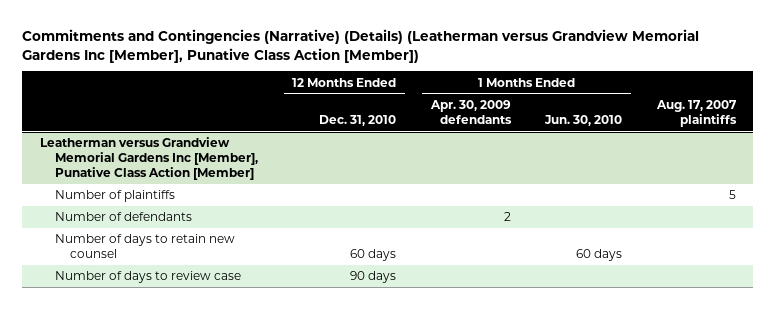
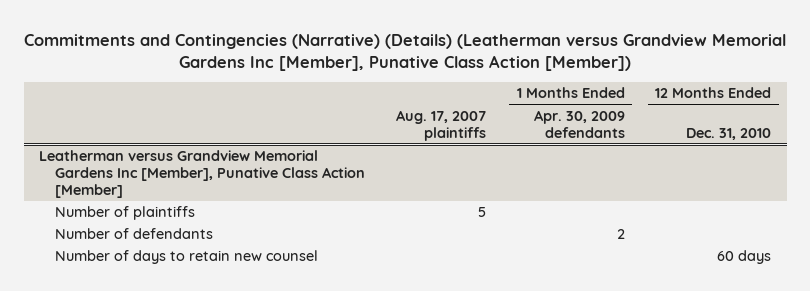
[544,115,623,127] Jun. 30, 2010 -> none
[54,271,241,284] Number of days to review case -> none

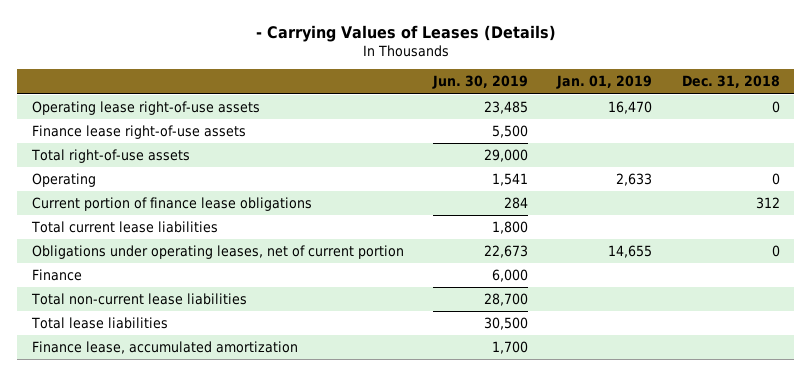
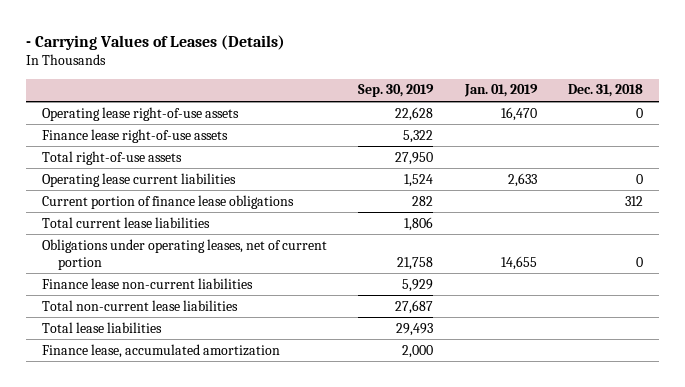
[431,75,528,90] Jun. 30, 2019 -> none
none -> [358,84,435,98] Sep. 30, 2019
[31,173,96,188] Operating -> [41,172,236,187] Operating lease current liabilities
[31,269,82,282] Finance -> [41,277,253,289] Finance lease non-current liabilities

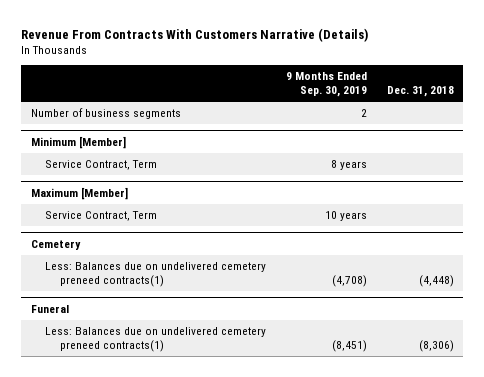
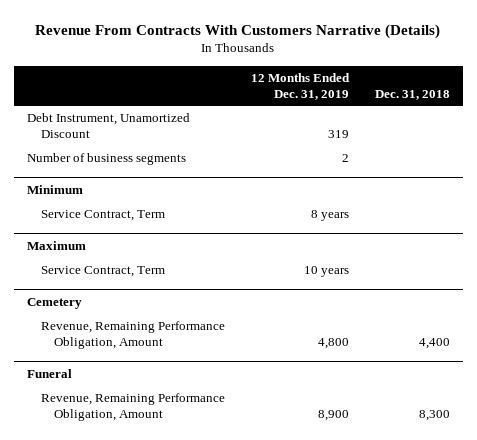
[286,72,368,98] 9 Months Ended Sep. 30, 2019 -> none
none -> [250,72,350,100] 12 Months Ended Dec. 31, 2019
none -> [27,113,191,138] Debt Instrument, Unamortized Discount
[30,136,126,150] Minimum [Member] -> [27,185,84,195] Minimum
[30,187,128,201] Maximum [Member] -> [27,241,87,251] Maximum
[45,262,267,288] Less: Balances due on undelivered cemetery preneed contracts(1) -> none
none -> [40,321,225,349] Revenue, Remaining Performance Obligation, Amount
[45,327,267,353] Less: Balances due on undelivered cemetery preneed contracts(1) -> none
none -> [40,393,225,421] Revenue, Remaining Performance Obligation, Amount

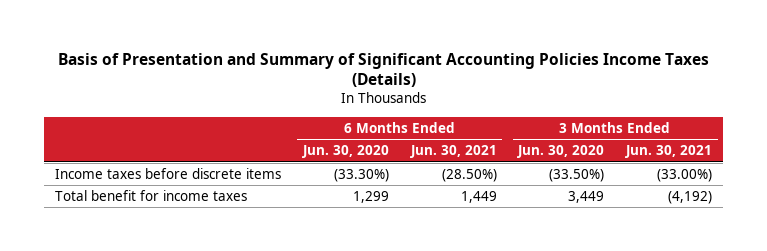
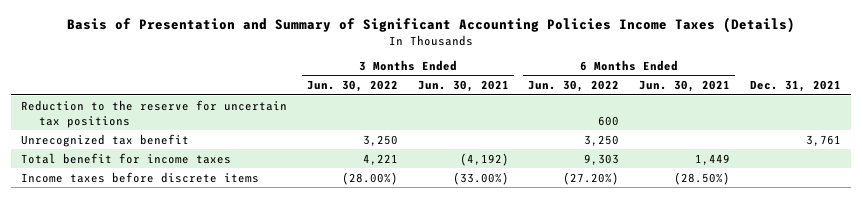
[301,145,389,159] Jun. 30, 2020 -> none
[517,145,605,159] Jun. 30, 2020 -> none
none -> [306,80,398,93] Jun. 30, 2022
none -> [528,80,620,93] Jun. 30, 2022
none -> [750,80,842,93] Dec. 31, 2021
none -> [20,99,287,128] Reduction to the reserve for uncertain tax positions
none -> [20,133,189,147] Unrecognized tax benefit
[55,168,282,180] Income taxes before discrete items -> [20,171,259,183] Income taxes before discrete items

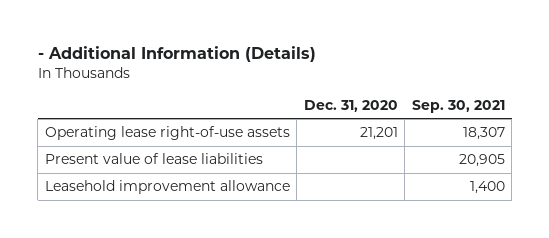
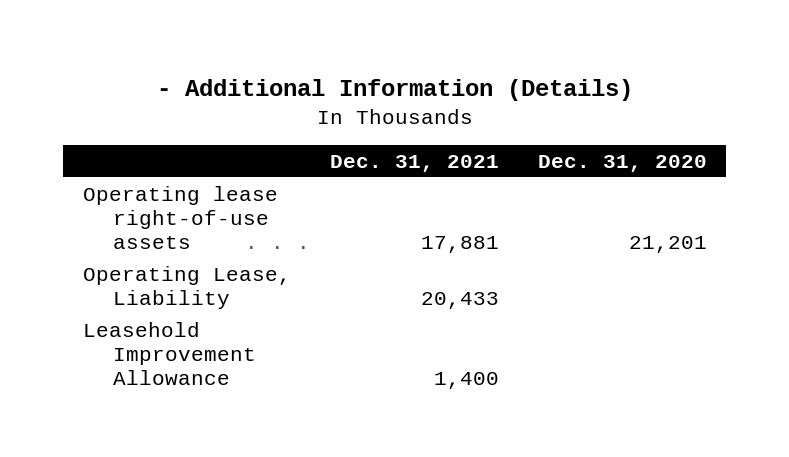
[411,99,505,113] Sep. 30, 2021 -> none
none -> [329,154,499,172] Dec. 31, 2021
[44,153,263,165] Present value of lease liabilities -> [82,265,291,309] Operating Lease, Liability
[44,180,290,195] Leasehold improvement allowance -> [82,321,256,386] Leasehold Improvement Allowance

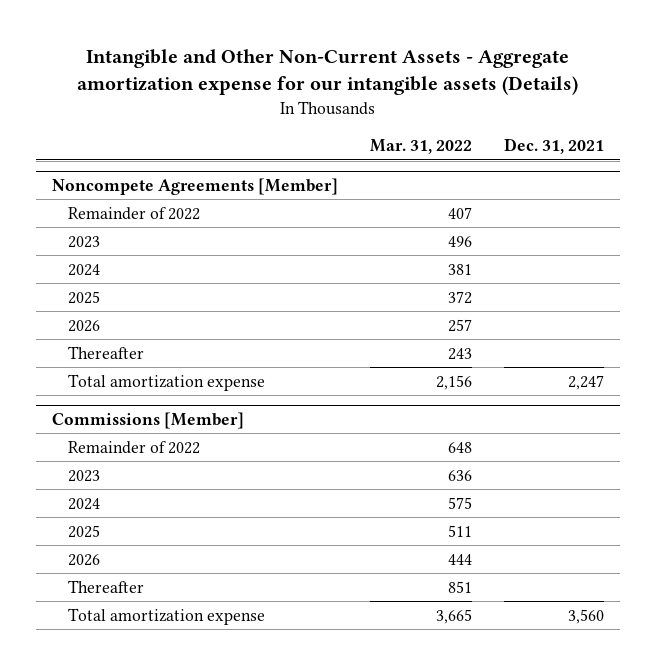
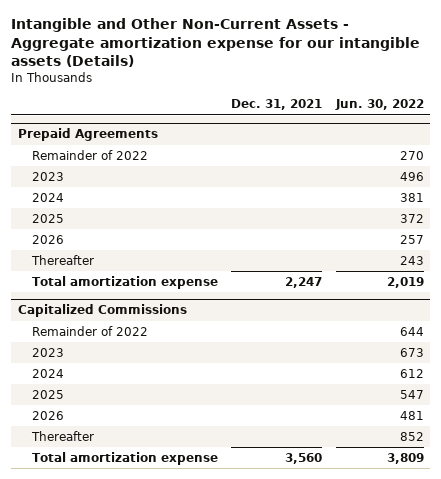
[369,139,472,155] Mar. 31, 2022 -> none
none -> [334,99,424,111] Jun. 30, 2022
[52,177,339,195] Noncompete Agreements [Member] -> [17,128,158,142] Prepaid Agreements
[52,411,245,429] Commissions [Member] -> [17,304,187,318] Capitalized Commissions

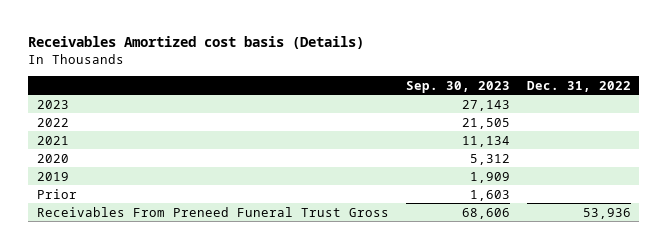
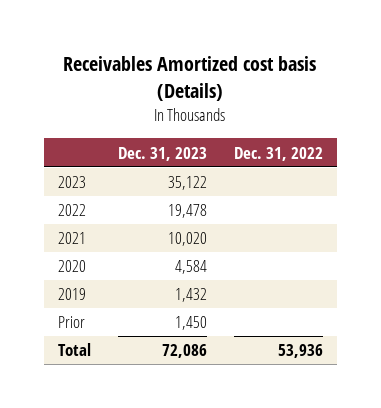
[405,80,510,93] Sep. 30, 2023 -> none
none -> [117,146,207,161] Dec. 31, 2023
[36,206,389,217] Receivables From Preneed Funeral Trust Gross -> [57,343,91,357] Total

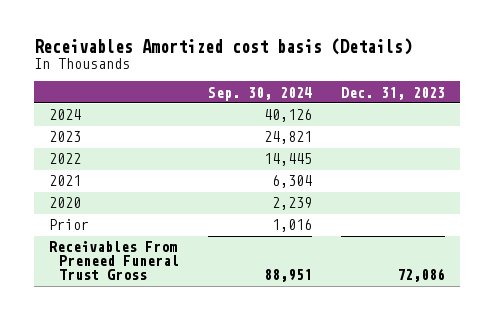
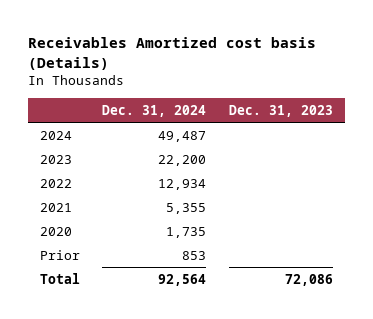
[207,86,312,101] Sep. 30, 2024 -> none
none -> [102,104,207,117] Dec. 31, 2024
[48,241,179,281] Receivables From Preneed Funeral Trust Gross -> [39,272,80,284] Total

